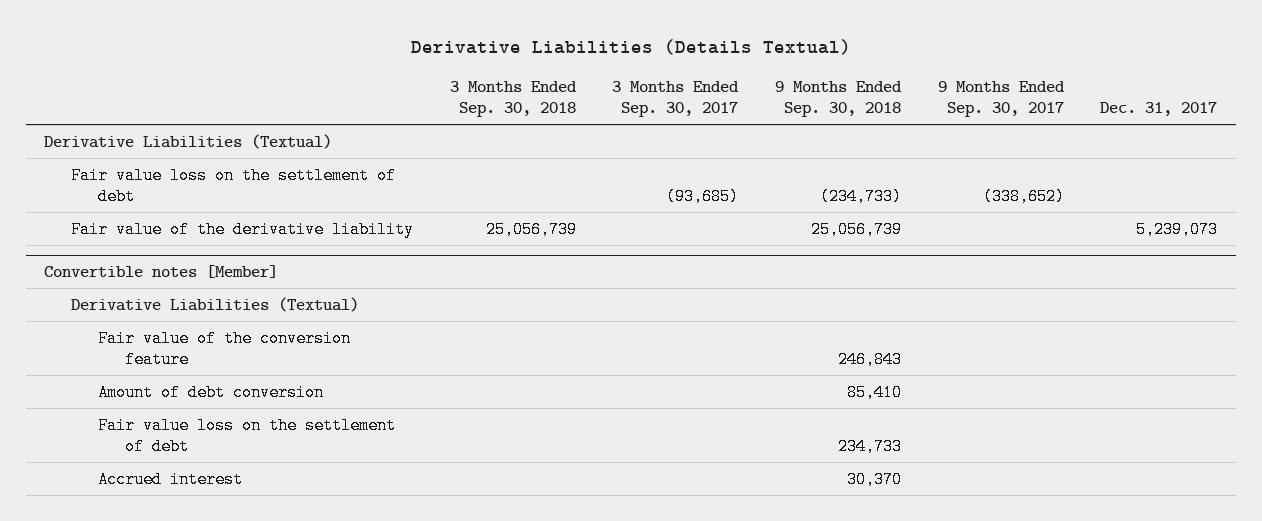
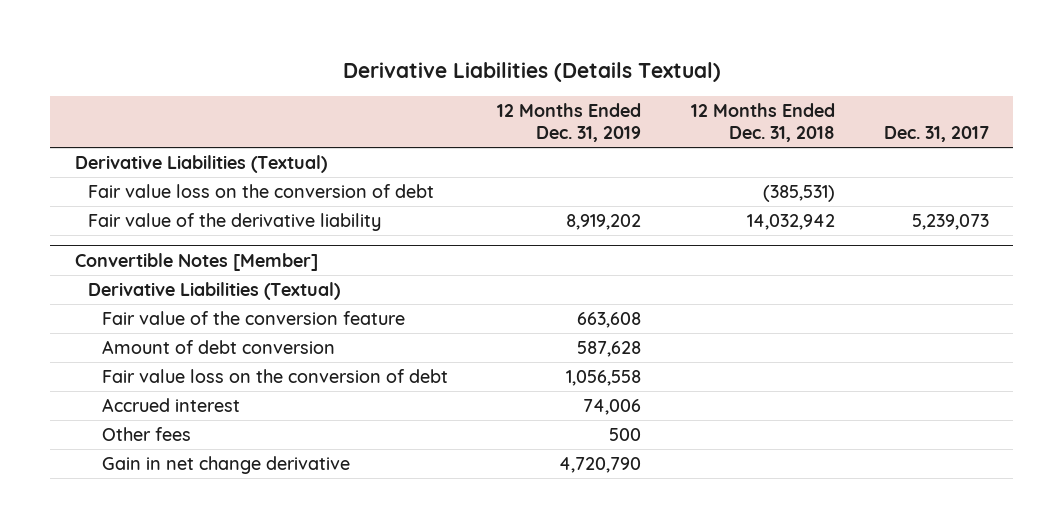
[449,81,577,118] 3 Months Ended Sep. 30, 2018 -> none
[612,81,740,118] 3 Months Ended Sep. 30, 2017 -> none
[775,81,903,118] 9 Months Ended Sep. 30, 2018 -> none
[937,81,1065,118] 9 Months Ended Sep. 30, 2017 -> none
none -> [497,103,642,143] 12 Months Ended Dec. 31, 2019
none -> [690,103,835,143] 12 Months Ended Dec. 31, 2018
[71,166,397,205] Fair value loss on the settlement of debt -> [88,183,435,198] Fair value loss on the conversion of debt
[44,265,279,279] Convertible notes [Member] -> [74,252,318,271] Convertible Notes [Member]
[97,416,396,455] Fair value loss on the settlement of debt -> [101,368,448,383] Fair value loss on the conversion of debt
none -> [101,426,191,441] Other fees
none -> [101,455,350,474] Gain in net change derivative

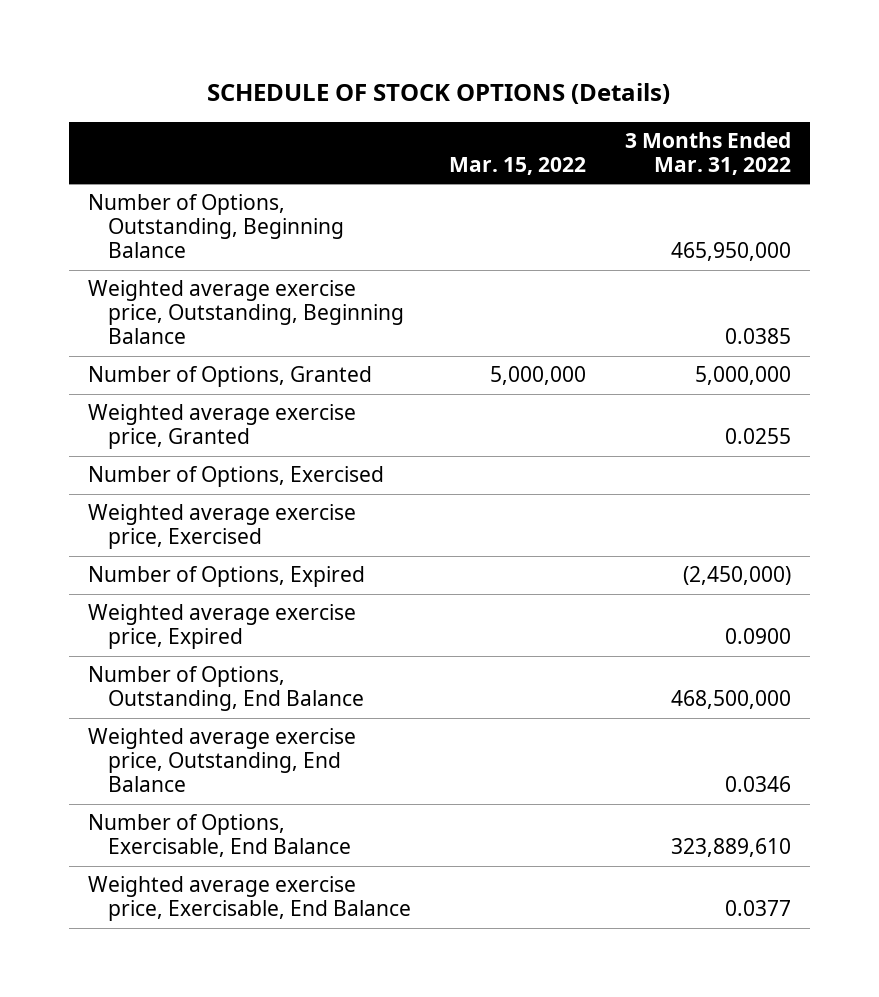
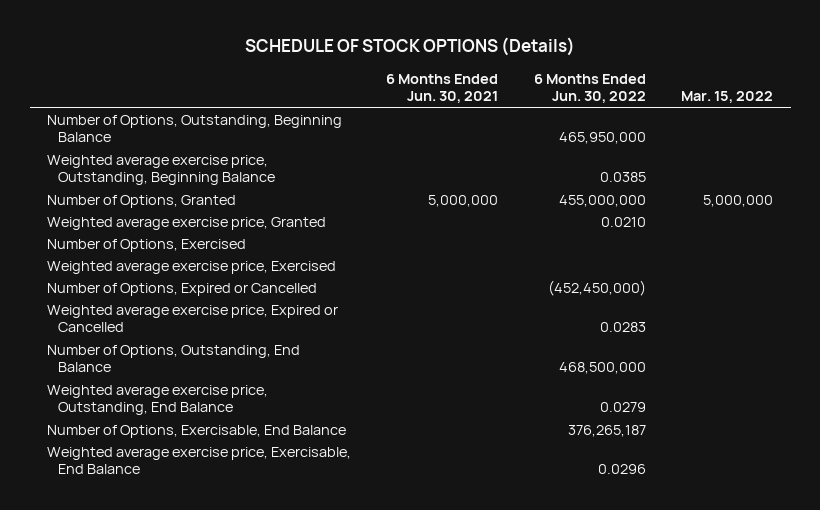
[624,132,791,175] 3 Months Ended Mar. 31, 2022 -> none
none -> [386,73,499,104] 6 Months Ended Jun. 30, 2021
none -> [533,73,646,104] 6 Months Ended Jun. 30, 2022
[87,566,365,588] Number of Options, Expired -> [47,282,318,296] Number of Options, Expired or Cancelled
[87,604,356,650] Weighted average exercise price, Expired -> [47,304,339,333] Weighted average exercise price, Expired or Cancelled

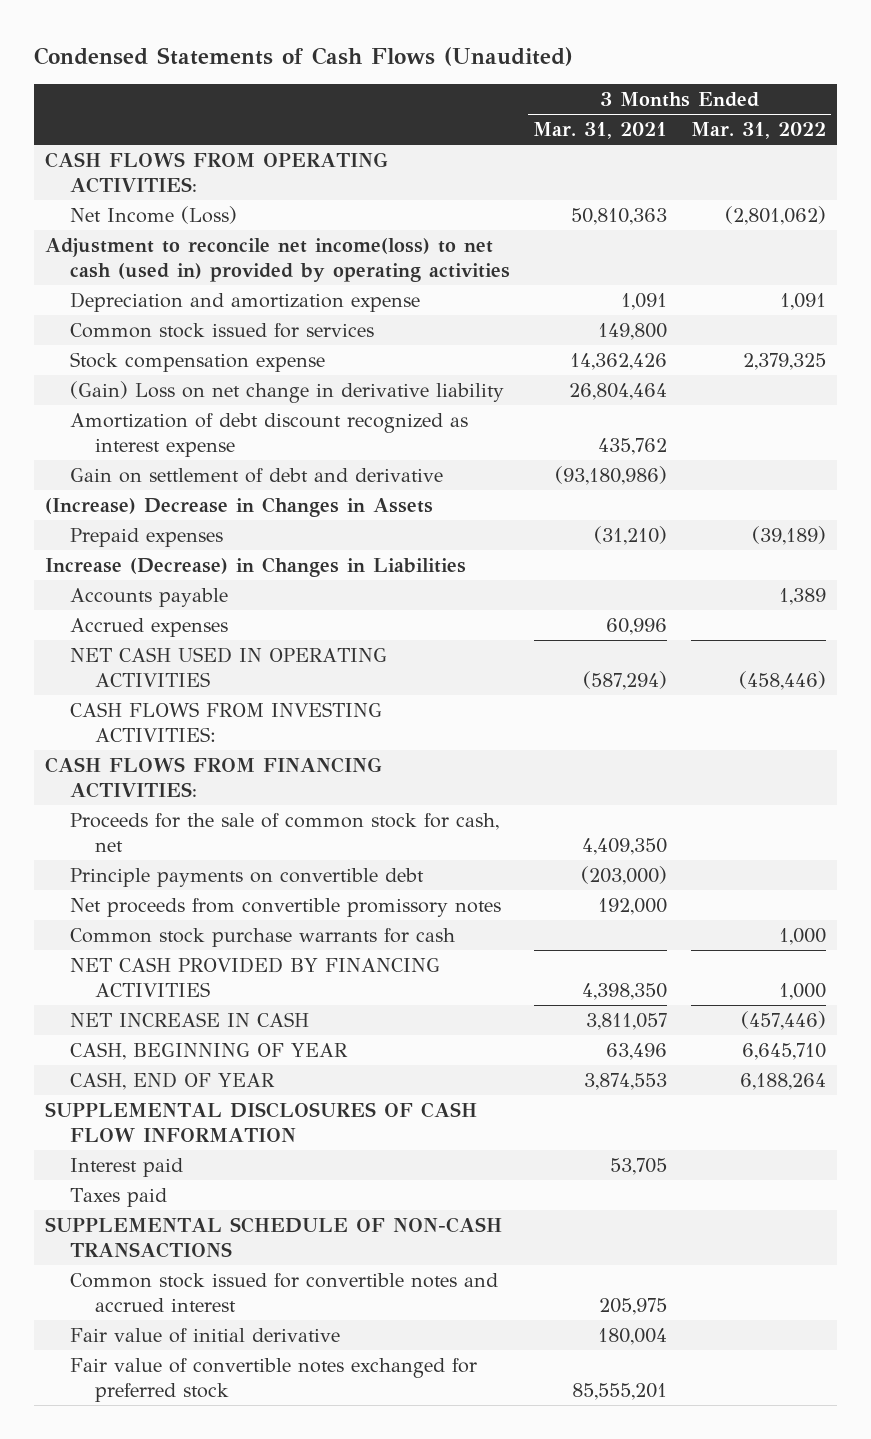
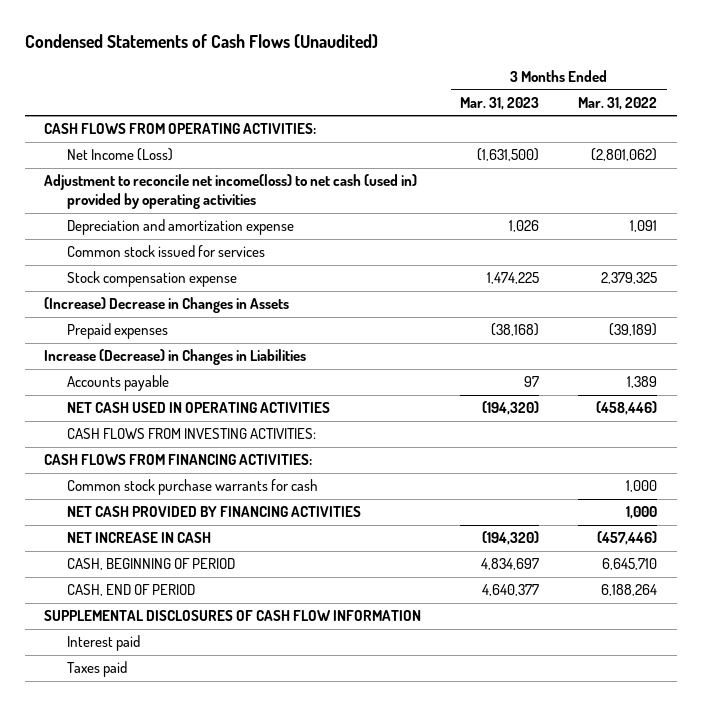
[533,122,668,140] Mar. 31, 2021 -> none
none -> [460,96,540,110] Mar. 31, 2023
[70,380,505,403] (Gain) Loss on net change in derivative liability -> none
[70,412,469,457] Amortization of debt discount recognized as interest expense -> none
[70,467,444,483] Gain on settlement of debt and derivative -> none
[70,617,229,637] Accrued expenses -> none
[70,812,500,852] Proceeds for the sale of common stock for cash, net -> none
[70,867,425,887] Principle payments on convertible debt -> none
[70,897,502,917] Net proceeds from convertible promissory notes -> none
[70,1041,349,1060] CASH, BEGINNING OF YEAR -> [67,558,236,571] CASH, BEGINNING OF PERIOD
[70,1071,276,1090] CASH, END OF YEAR -> [67,584,196,597] CASH, END OF PERIOD
[45,1216,503,1258] SUPPLEMENTAL SCHEDULE OF NON-CASH TRANSACTIONS -> none
[70,1272,499,1312] Common stock issued for convertible notes and accrued interest -> none
[70,1327,341,1343] Fair value of initial derivative -> none
[70,1357,478,1402] Fair value of convertible notes exchanged for preferred stock -> none

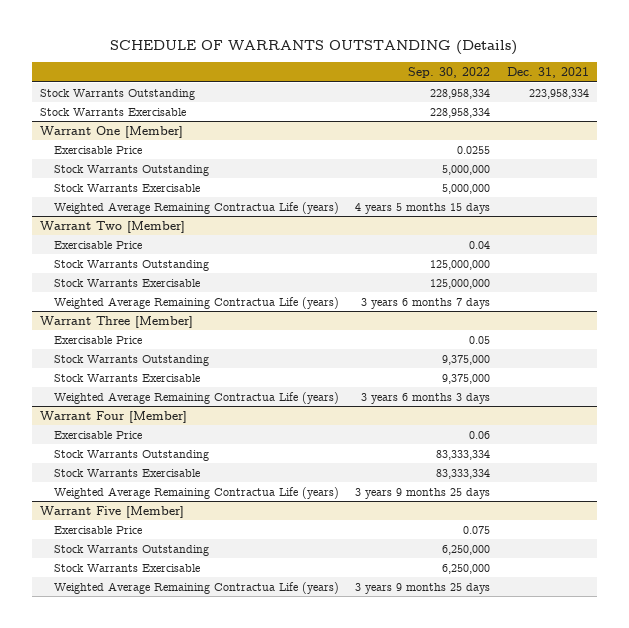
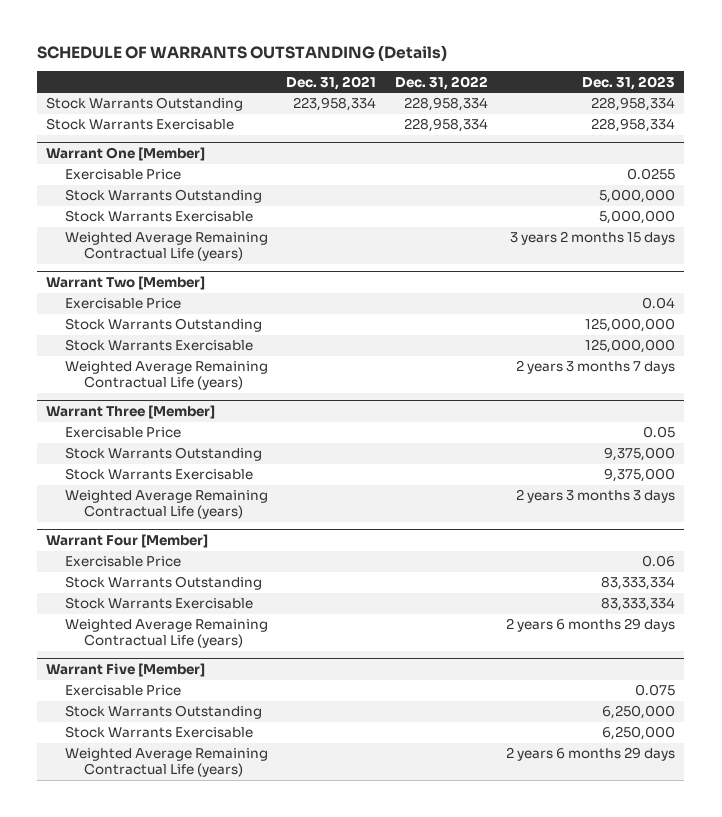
[408,67,491,79] Sep. 30, 2022 -> none
none -> [394,75,488,90] Dec. 31, 2022
none -> [582,75,676,90] Dec. 31, 2023
[53,201,339,214] Weighted Average Remaining Contractua Life (years) -> [65,232,269,262] Weighted Average Remaining Contractual Life (years)
[53,296,339,309] Weighted Average Remaining Contractua Life (years) -> [65,361,269,391] Weighted Average Remaining Contractual Life (years)
[53,391,339,404] Weighted Average Remaining Contractua Life (years) -> [65,490,269,520] Weighted Average Remaining Contractual Life (years)
[53,486,339,499] Weighted Average Remaining Contractua Life (years) -> [65,619,269,649] Weighted Average Remaining Contractual Life (years)
[53,581,339,594] Weighted Average Remaining Contractua Life (years) -> [65,748,269,778] Weighted Average Remaining Contractual Life (years)

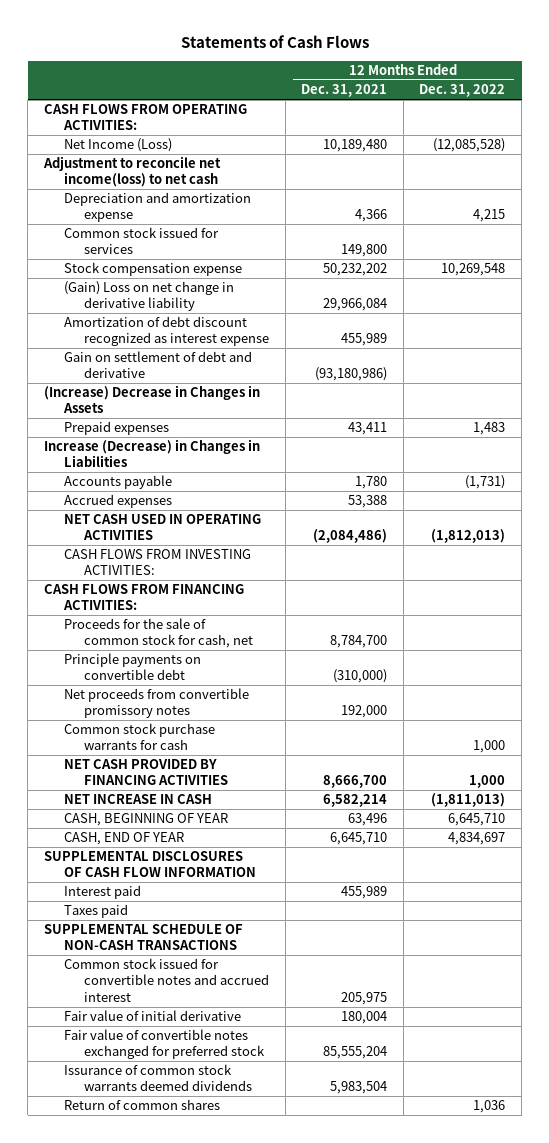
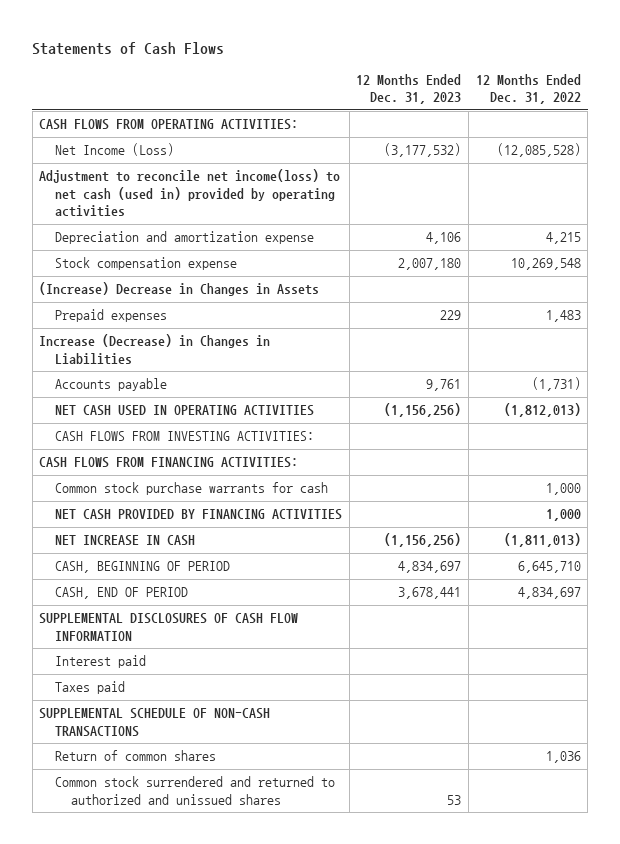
[301,84,388,98] Dec. 31, 2021 -> none
none -> [356,74,462,105] 12 Months Ended Dec. 31, 2023
[42,156,221,188] Adjustment to reconcile net income(loss) to net cash -> [39,169,341,217] Adjustment to reconcile net income(loss) to net cash (used in) provided by operating activities
[64,227,220,255] Common stock issued for services -> none
[64,281,235,312] (Gain) Loss on net change in derivative liability -> none
[64,316,270,347] Amortization of debt discount recognized as interest expense -> none
[64,351,253,379] Gain on settlement of debt and derivative -> none
[64,494,173,509] Accrued expenses -> none
[64,618,254,649] Proceeds for the sale of common stock for cash, net -> none
[64,653,202,681] Principle payments on convertible debt -> none
[64,688,250,719] Net proceeds from convertible promissory notes -> none
[64,813,229,827] CASH, BEGINNING OF YEAR -> [55,561,231,574] CASH, BEGINNING OF PERIOD
[64,832,185,846] CASH, END OF YEAR -> [55,587,189,600] CASH, END OF PERIOD
[64,958,270,1002] Common stock issued for convertible notes and accrued interest -> none
[64,1010,242,1022] Fair value of initial derivative -> none
[64,1029,266,1060] Fair value of convertible notes exchanged for preferred stock -> none
[64,1064,253,1092] Issurance of common stock warrants deemed dividends -> none
none -> [55,776,336,805] Common stock surrendered and returned to authorized and unissued shares

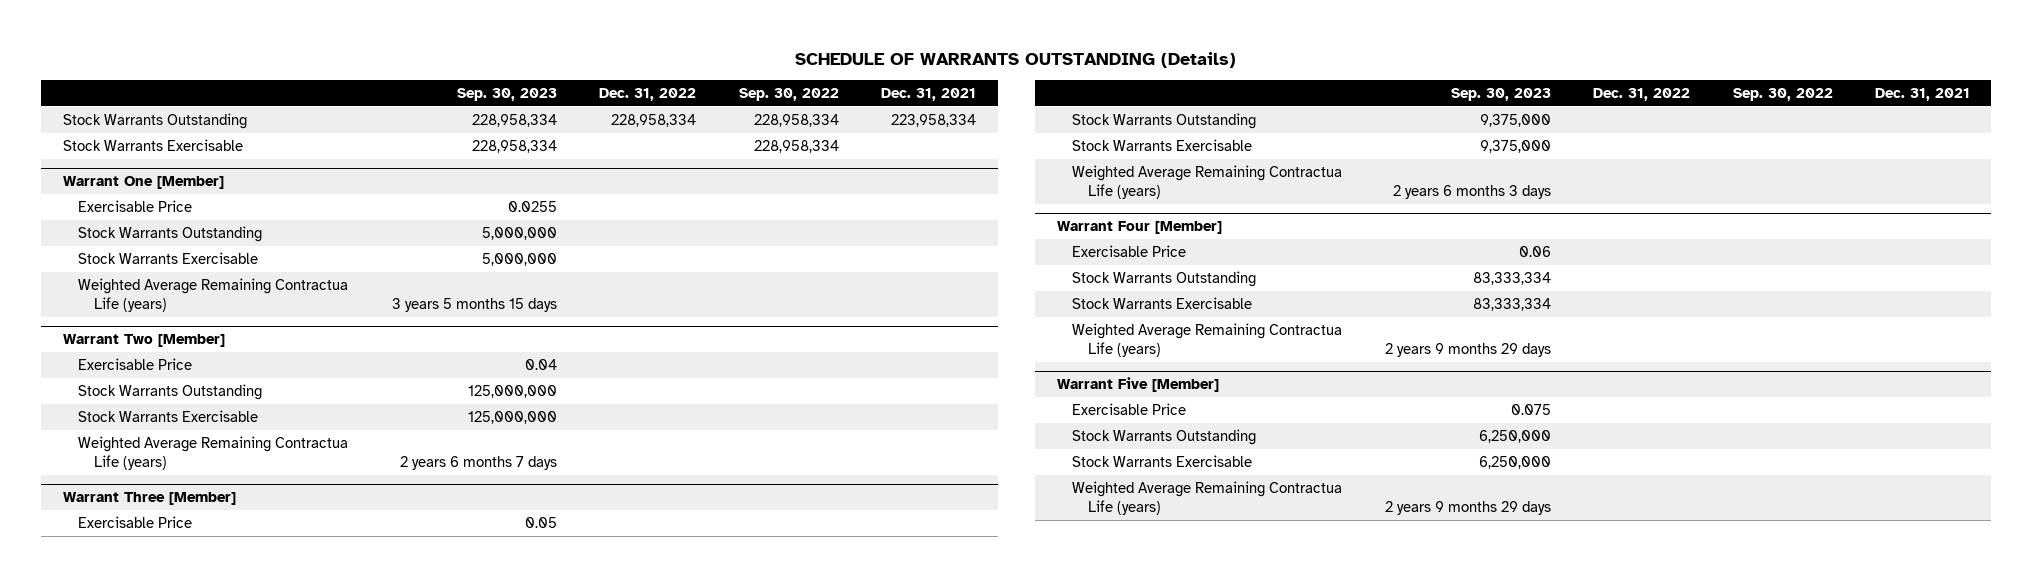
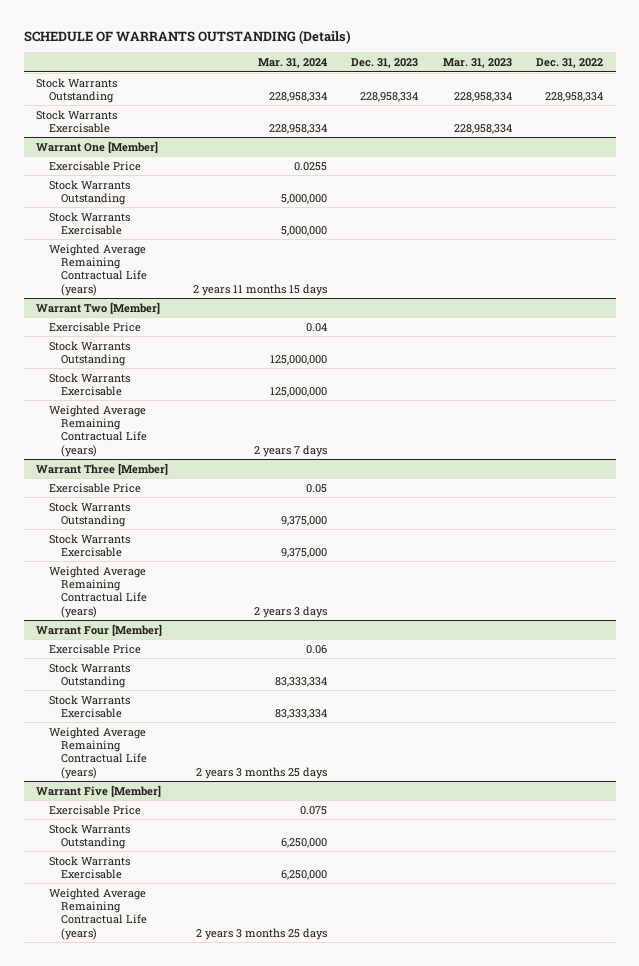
[456,88,557,102] Sep. 30, 2023 -> none
[738,88,839,102] Sep. 30, 2022 -> none
[881,88,977,102] Dec. 31, 2021 -> none
none -> [257,58,327,69] Mar. 31, 2024
none -> [351,58,419,69] Dec. 31, 2023
none -> [442,58,512,69] Mar. 31, 2023
[78,278,349,312] Weighted Average Remaining Contractua Life (years) -> [48,243,148,296] Weighted Average Remaining Contractual Life (years)
[78,436,349,470] Weighted Average Remaining Contractua Life (years) -> [48,404,148,457] Weighted Average Remaining Contractual Life (years)
[1072,165,1343,199] Weighted Average Remaining Contractua Life (years) -> [48,565,148,618] Weighted Average Remaining Contractual Life (years)
[1072,323,1343,357] Weighted Average Remaining Contractua Life (years) -> [48,726,148,779] Weighted Average Remaining Contractual Life (years)
[1072,481,1343,515] Weighted Average Remaining Contractua Life (years) -> [48,887,148,940] Weighted Average Remaining Contractual Life (years)

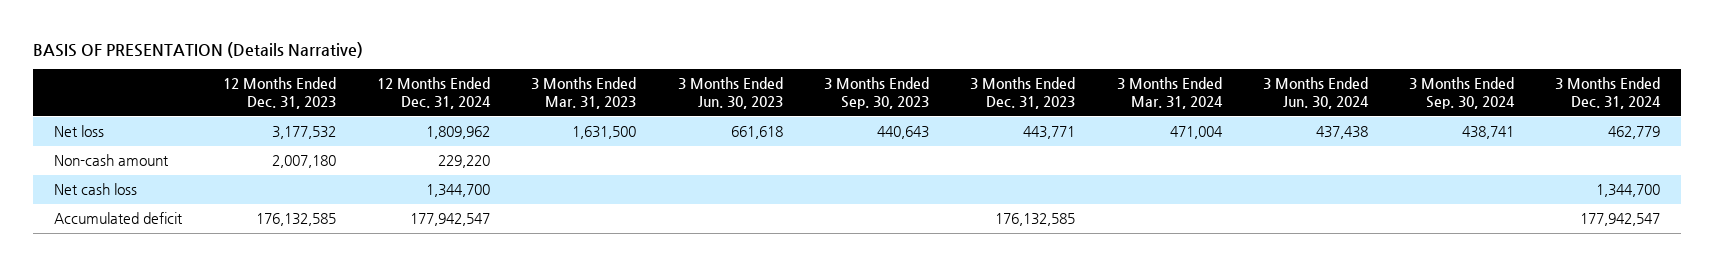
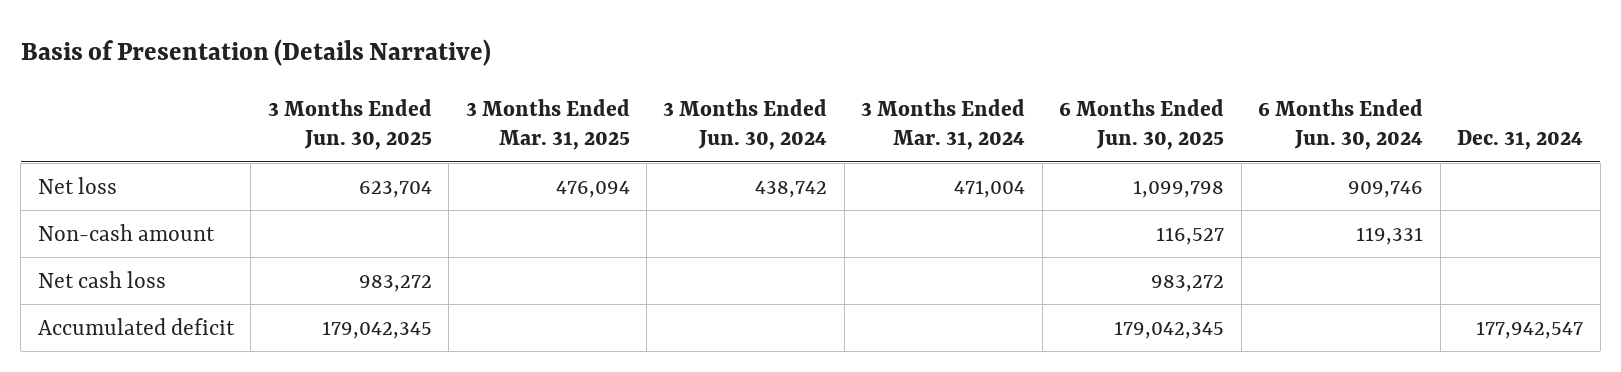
[33,41,364,58] BASIS OF PRESENTATION (Details Narrative) -> [20,38,491,66] Basis of Presentation (Details Narrative)
[222,77,336,110] 12 Months Ended Dec. 31, 2023 -> none
[377,77,492,110] 12 Months Ended Dec. 31, 2024 -> none
[531,77,637,110] 3 Months Ended Mar. 31, 2023 -> none
[677,77,783,110] 3 Months Ended Jun. 30, 2023 -> none
[824,77,930,110] 3 Months Ended Sep. 30, 2023 -> none
[970,77,1076,110] 3 Months Ended Dec. 31, 2023 -> none
[1409,77,1516,110] 3 Months Ended Sep. 30, 2024 -> none
[1555,77,1662,110] 3 Months Ended Dec. 31, 2024 -> none
none -> [267,98,432,150] 3 Months Ended Jun. 30, 2025
none -> [465,98,630,150] 3 Months Ended Mar. 31, 2025
none -> [1059,98,1225,150] 6 Months Ended Jun. 30, 2025
none -> [1258,98,1424,150] 6 Months Ended Jun. 30, 2024
none -> [1457,129,1584,150] Dec. 31, 2024
[1315,126,1368,140] 437,438 -> [755,180,828,198] 438,742

